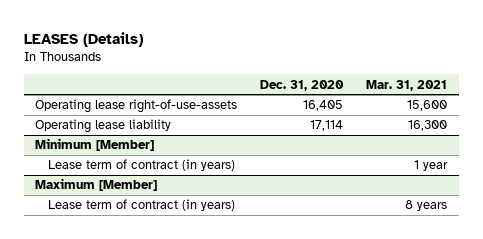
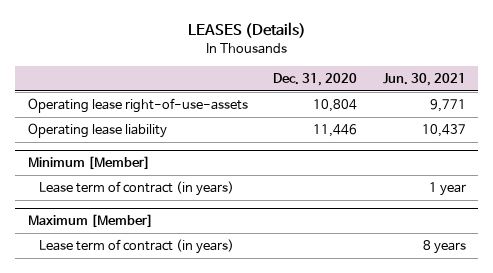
[366,79,448,91] Mar. 31, 2021 -> none
none -> [382,73,466,87] Jun. 30, 2021
[303,100,344,112] 16,405 -> [313,99,358,113] 10,804
[310,120,344,132] 17,114 -> [313,124,358,138] 11,446

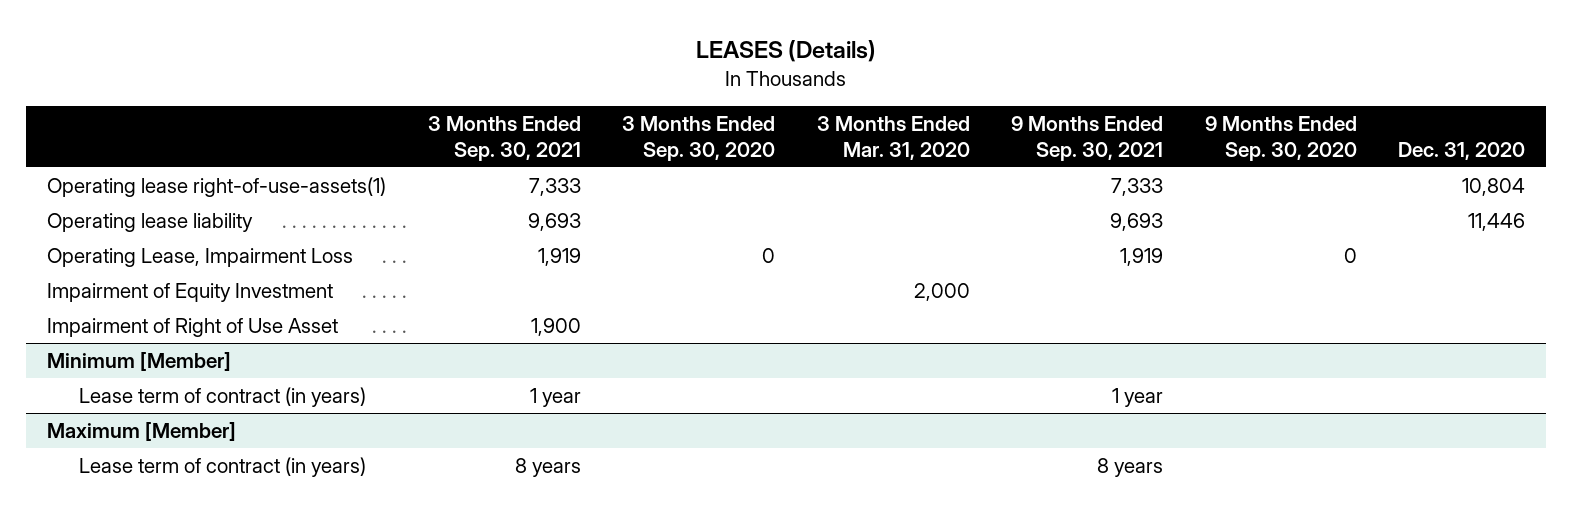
[382,73,466,87] Jun. 30, 2021 -> none
none -> [427,116,581,161] 3 Months Ended Sep. 30, 2021
none -> [622,116,776,161] 3 Months Ended Sep. 30, 2020
none -> [816,116,970,160] 3 Months Ended Mar. 31, 2020
none -> [1011,116,1164,161] 9 Months Ended Sep. 30, 2021
none -> [1204,116,1357,161] 9 Months Ended Sep. 30, 2020
[27,98,248,114] Operating lease right-of-use-assets -> [46,177,386,198] Operating lease right-of-use-assets(1)
none -> [46,248,353,268] Operating Lease, Impairment Loss
none -> [46,283,333,303] Impairment of Equity Investment
none -> [46,318,338,338] Impairment of Right of Use Asset

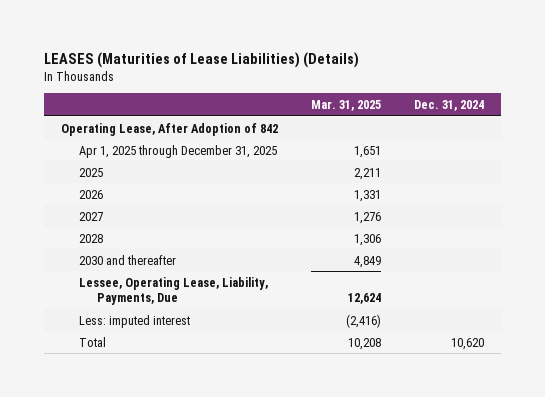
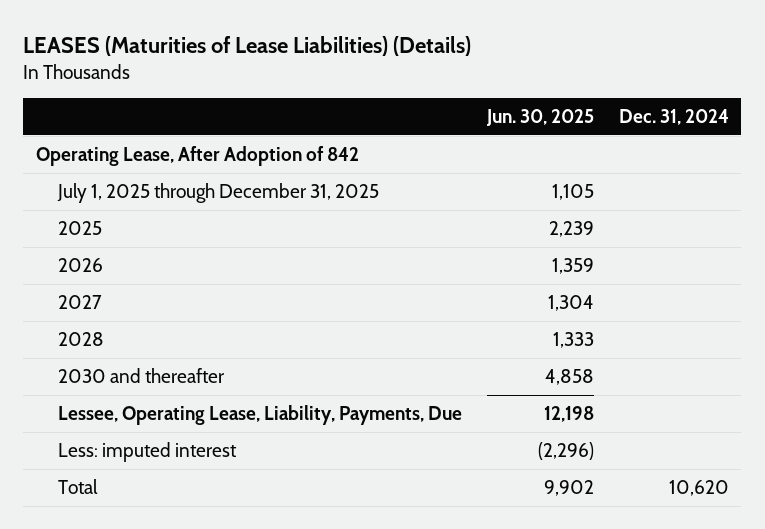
[310,99,381,111] Mar. 31, 2025 -> none
none -> [485,109,594,127] Jun. 30, 2025
[78,144,277,158] Apr 1, 2025 through December 31, 2025 -> [57,183,380,204] July 1, 2025 through December 31, 2025

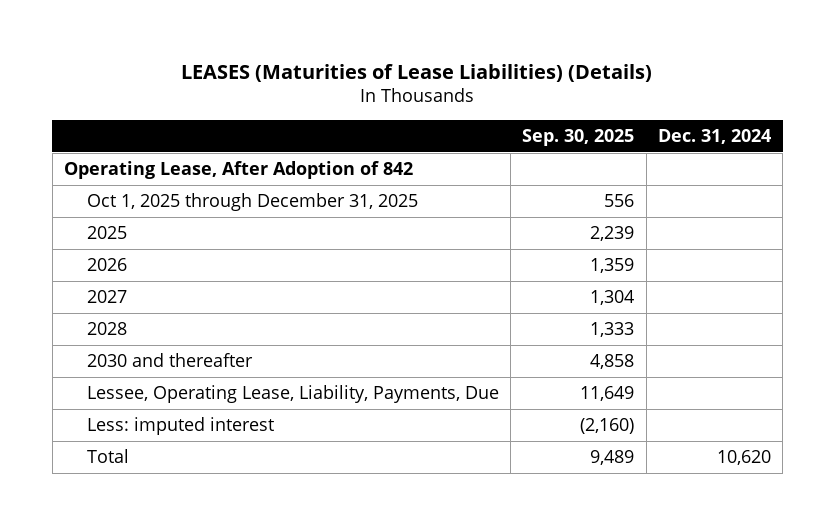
[485,109,594,127] Jun. 30, 2025 -> none
none -> [522,128,635,146] Sep. 30, 2025
[57,183,380,204] July 1, 2025 through December 31, 2025 -> [86,193,418,212] Oct 1, 2025 through December 31, 2025

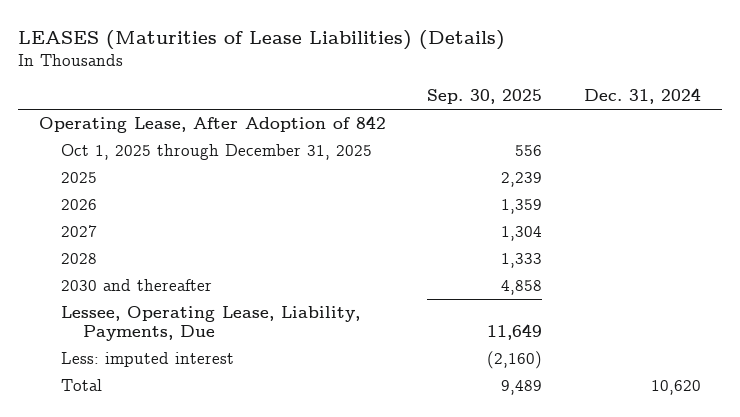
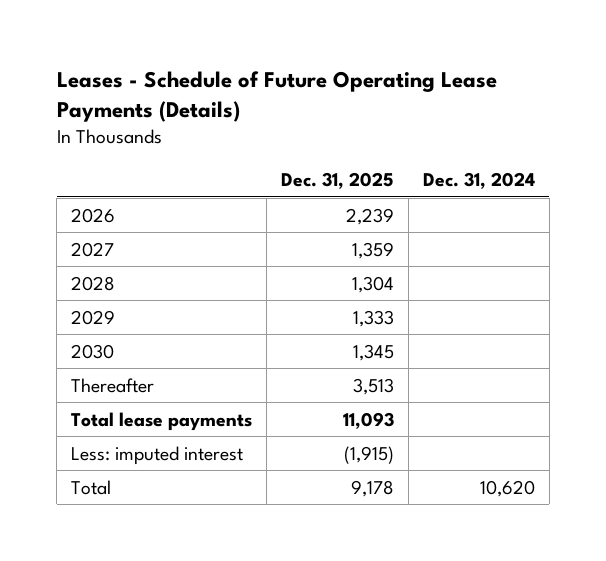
[18,29,506,50] LEASES (Maturities of Lease Liabilities) (Details) -> [56,70,497,122] Leases - Schedule of Future Operating Lease Payments (Details)
[427,89,543,105] Sep. 30, 2025 -> none
none -> [280,172,394,190] Dec. 31, 2025
[38,116,386,134] Operating Lease, After Adoption of 842 -> none
[61,144,373,161] Oct 1, 2025 through December 31, 2025 -> none
[61,172,98,184] 2025 -> none
none -> [71,309,116,325] 2029
none -> [71,343,115,359] 2030
[61,279,213,292] 2030 and thereafter -> [71,377,155,393] Thereafter
[61,306,361,342] Lessee, Operating Lease, Liability, Payments, Due -> [71,411,253,431] Total lease payments

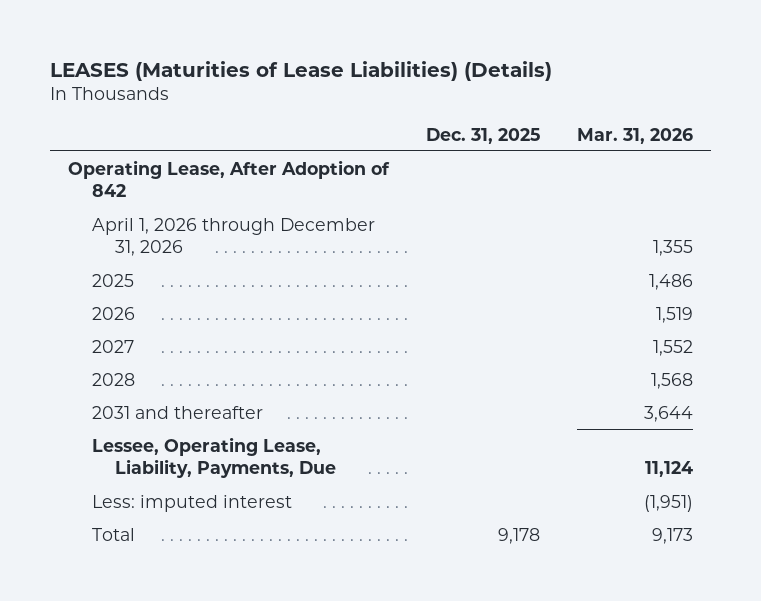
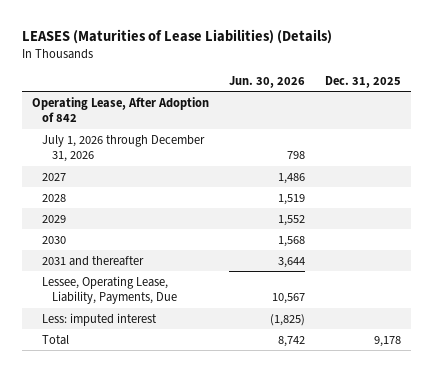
[576,127,693,144] Mar. 31, 2026 -> none
none -> [228,75,305,88] Jun. 30, 2026
[91,273,134,287] 2025 -> none
[91,306,135,320] 2026 -> none
[91,217,375,257] April 1, 2026 through December 31, 2026 -> [41,134,205,163] July 1, 2026 through December 31, 2026
none -> [41,214,66,223] 2029
none -> [41,235,66,244] 2030

